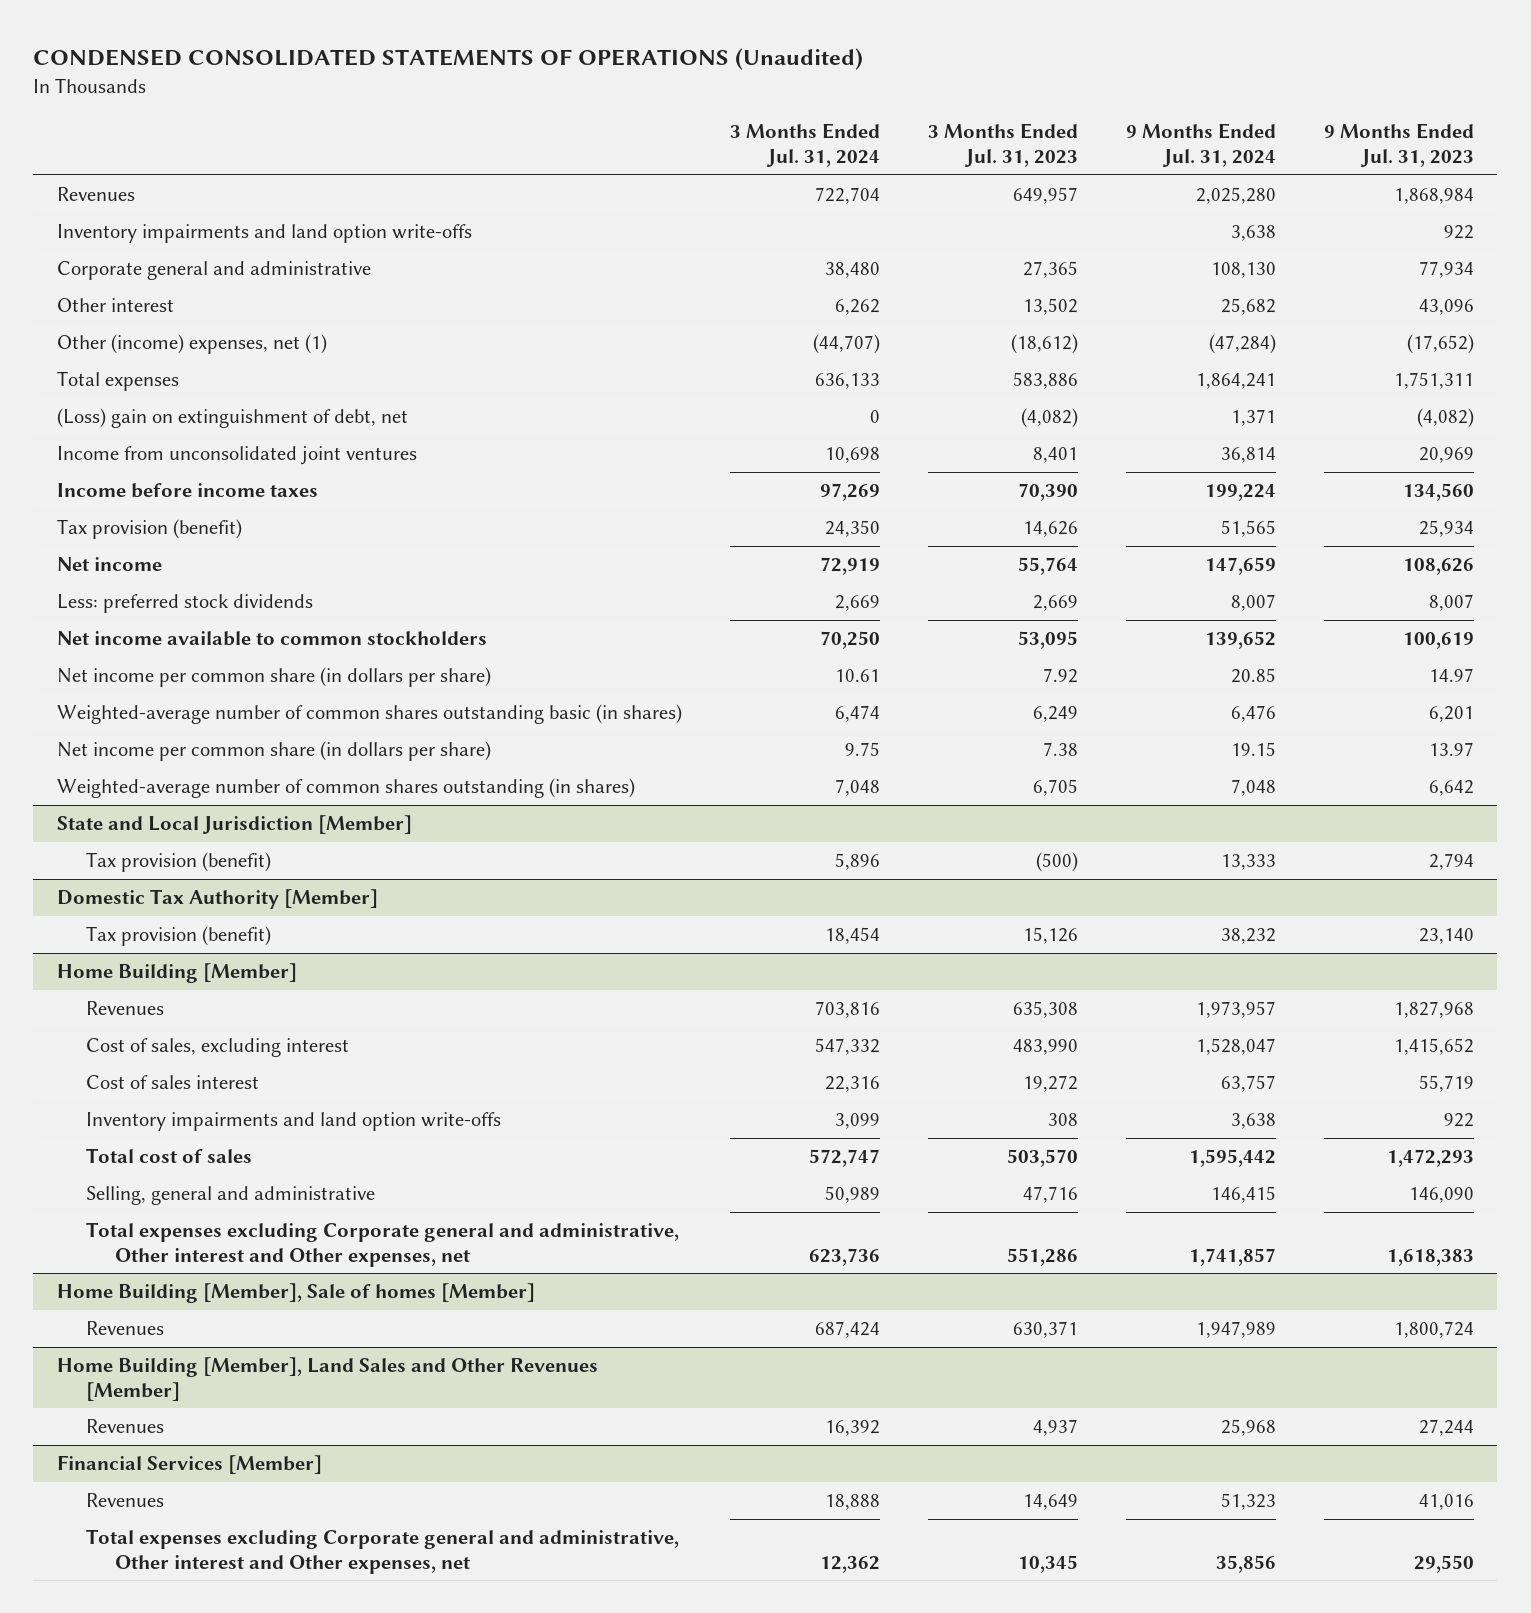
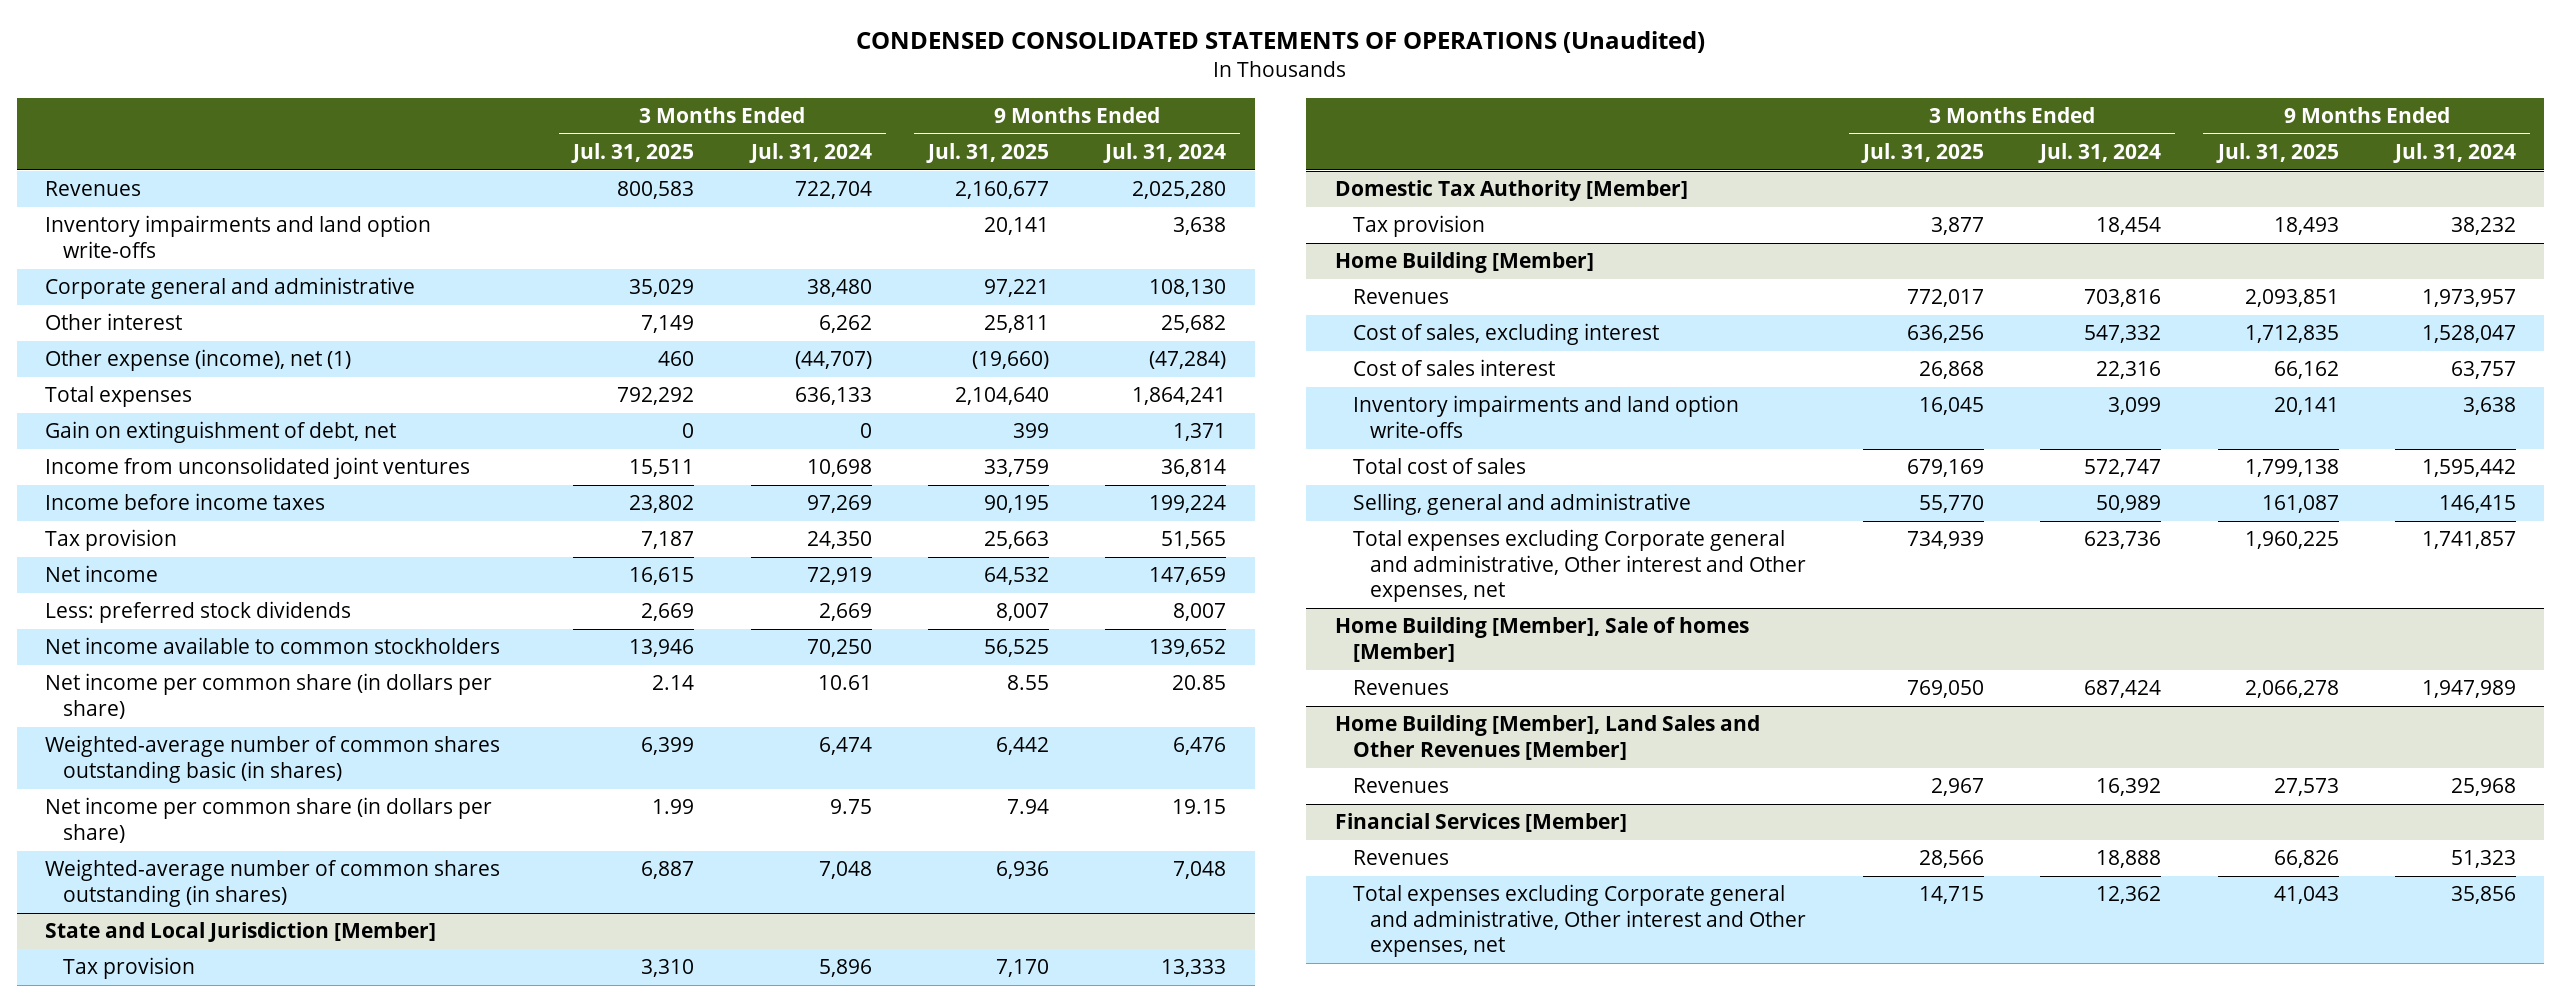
[927,123,1078,168] 3 Months Ended Jul. 31, 2023 -> none
[1323,123,1474,168] 9 Months Ended Jul. 31, 2023 -> none
none -> [571,143,695,164] Jul. 31, 2025
none -> [925,143,1049,164] Jul. 31, 2025
[57,333,328,354] Other (income) expenses, net (1) -> [45,349,352,372] Other expense (income), net (1)
[57,407,409,428] (Loss) gain on extinguishment of debt, net -> [45,421,397,444] Gain on extinguishment of debt, net
[57,518,243,539] Tax provision (benefit) -> [45,529,178,552] Tax provision
[85,851,271,872] Tax provision (benefit) -> [62,957,195,980] Tax provision
[85,925,271,946] Tax provision (benefit) -> [1352,215,1485,238] Tax provision

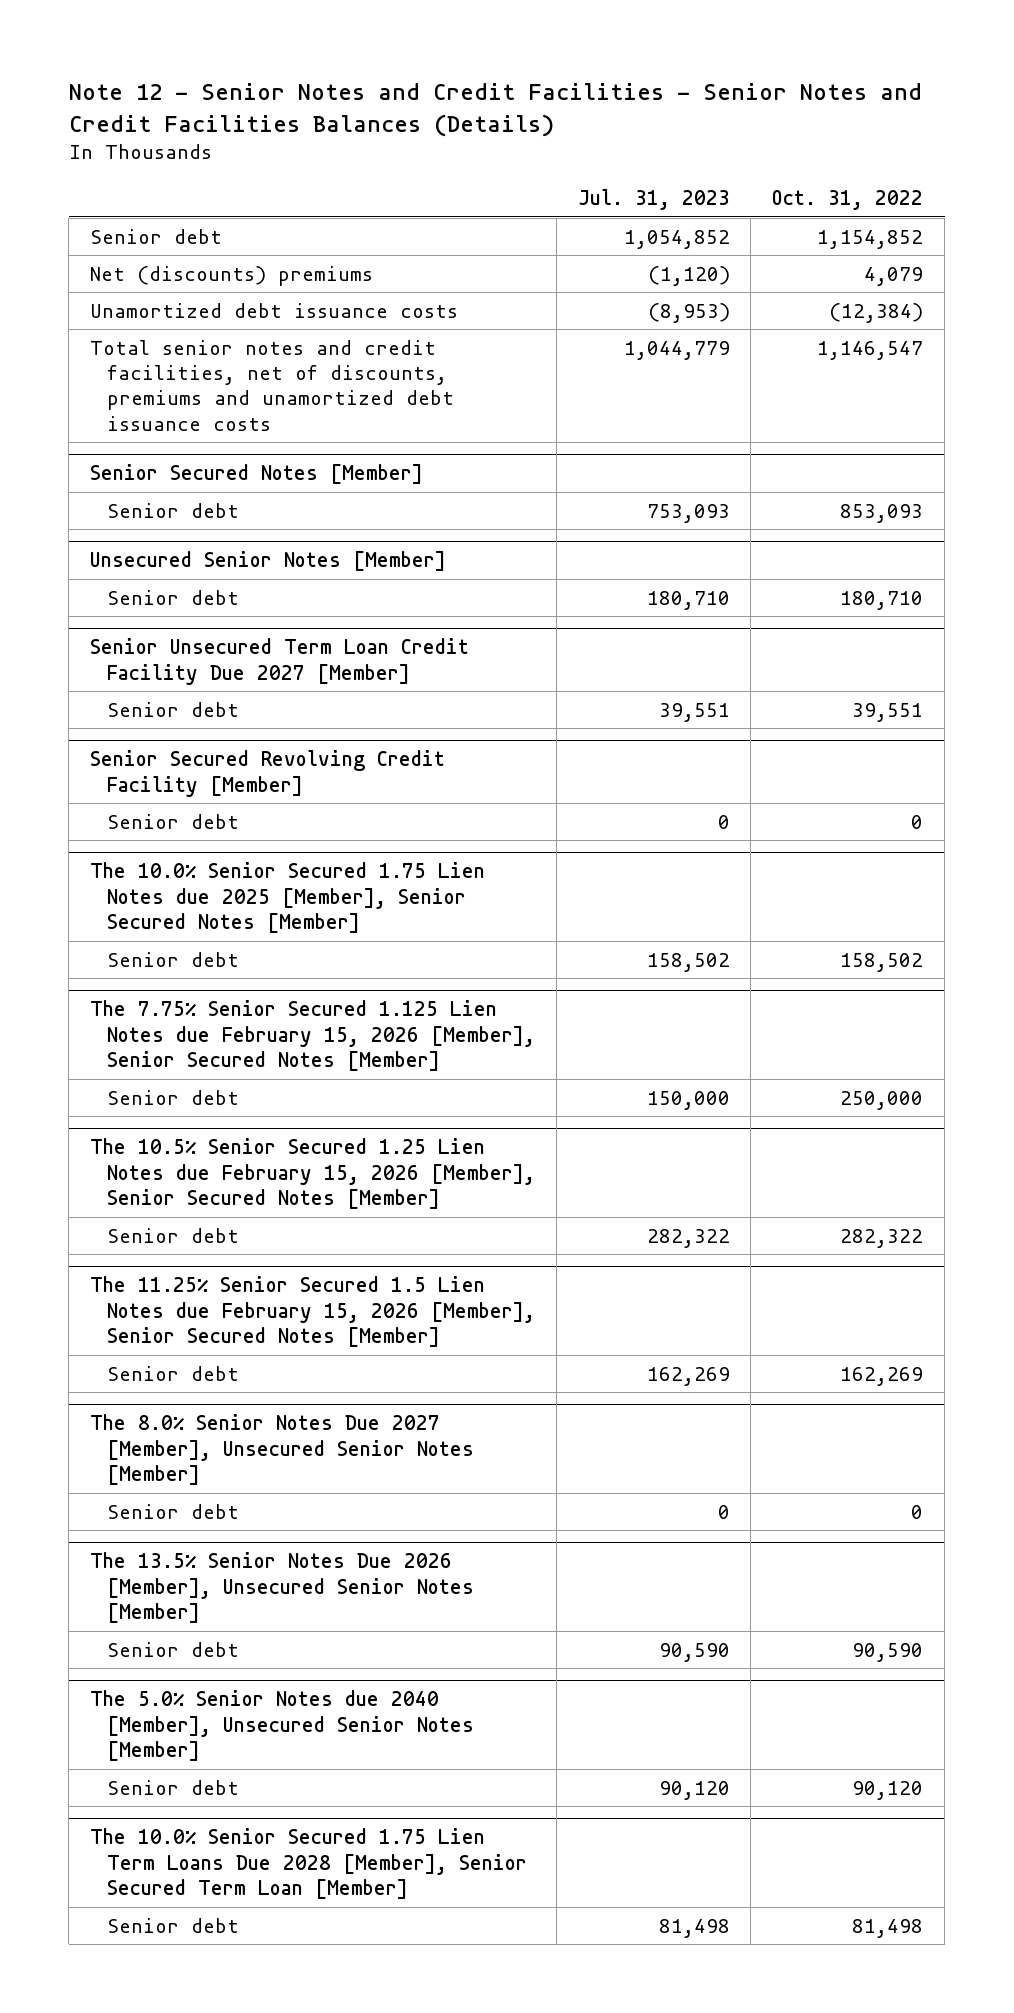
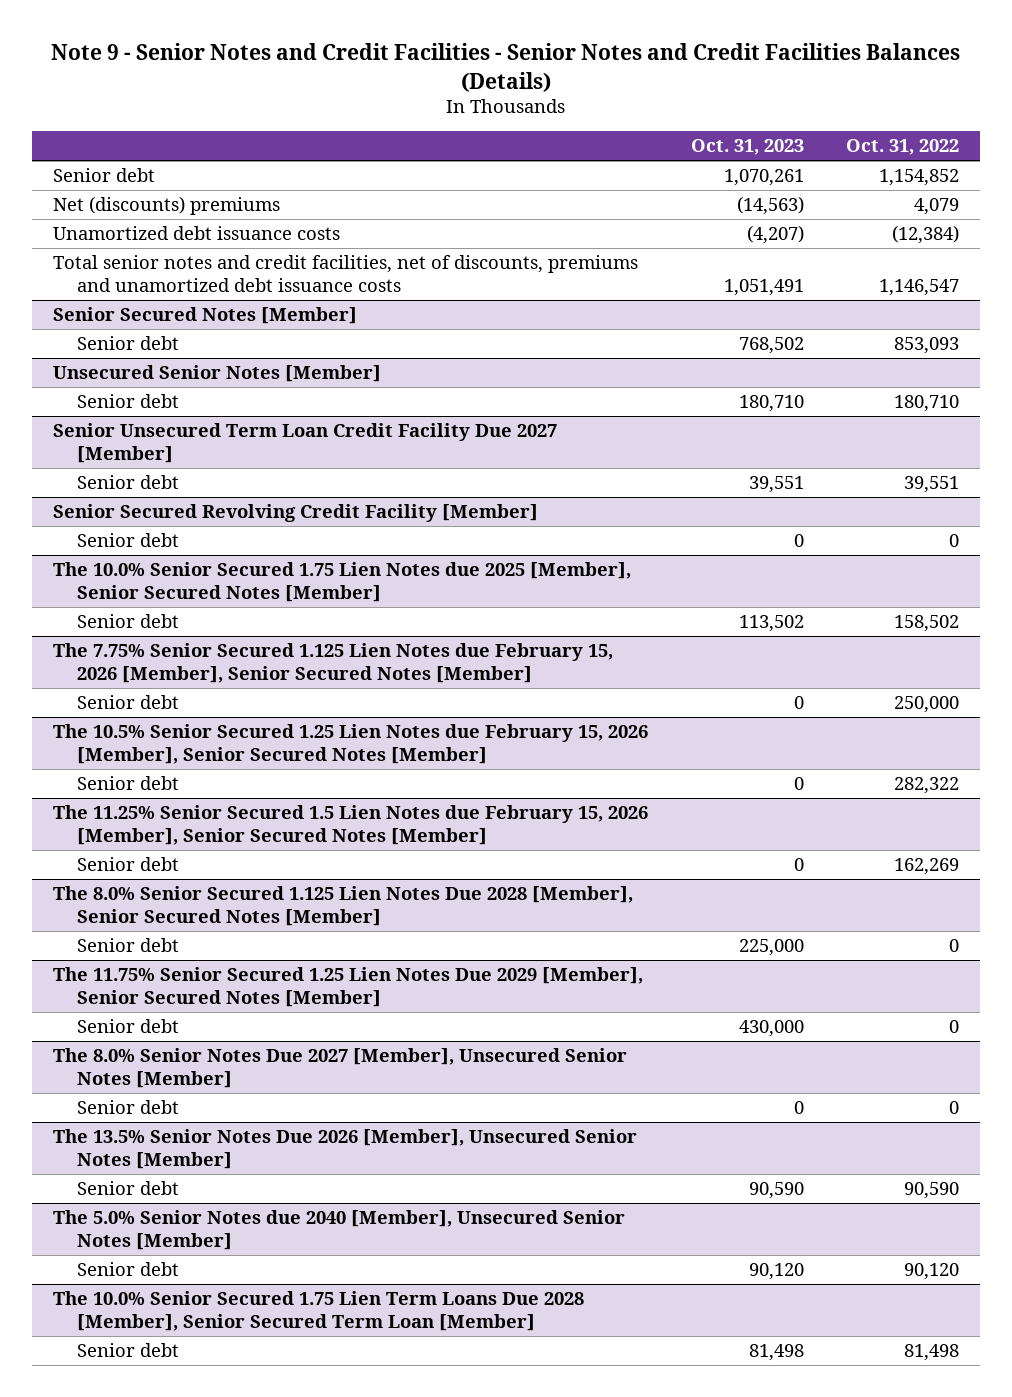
[68,83,922,138] Note 12 - Senior Notes and Credit Facilities - Senior Notes and Credit Facilities Balances (Details) -> [51,43,961,92] Note 9 - Senior Notes and Credit Facilities - Senior Notes and Credit Facilities Balances (Details)
[577,189,730,211] Jul. 31, 2023 -> none
none -> [690,139,804,156] Oct. 31, 2023
none -> [53,886,634,927] The 8.0% Senior Secured 1.125 Lien Notes Due 2028 [Member], Senior Secured Notes [Member]
none -> [76,938,179,953] Senior debt
none -> [53,967,644,1008] The 11.75% Senior Secured 1.25 Lien Notes Due 2029 [Member], Senior Secured Notes [Member]
none -> [76,1019,179,1034] Senior debt

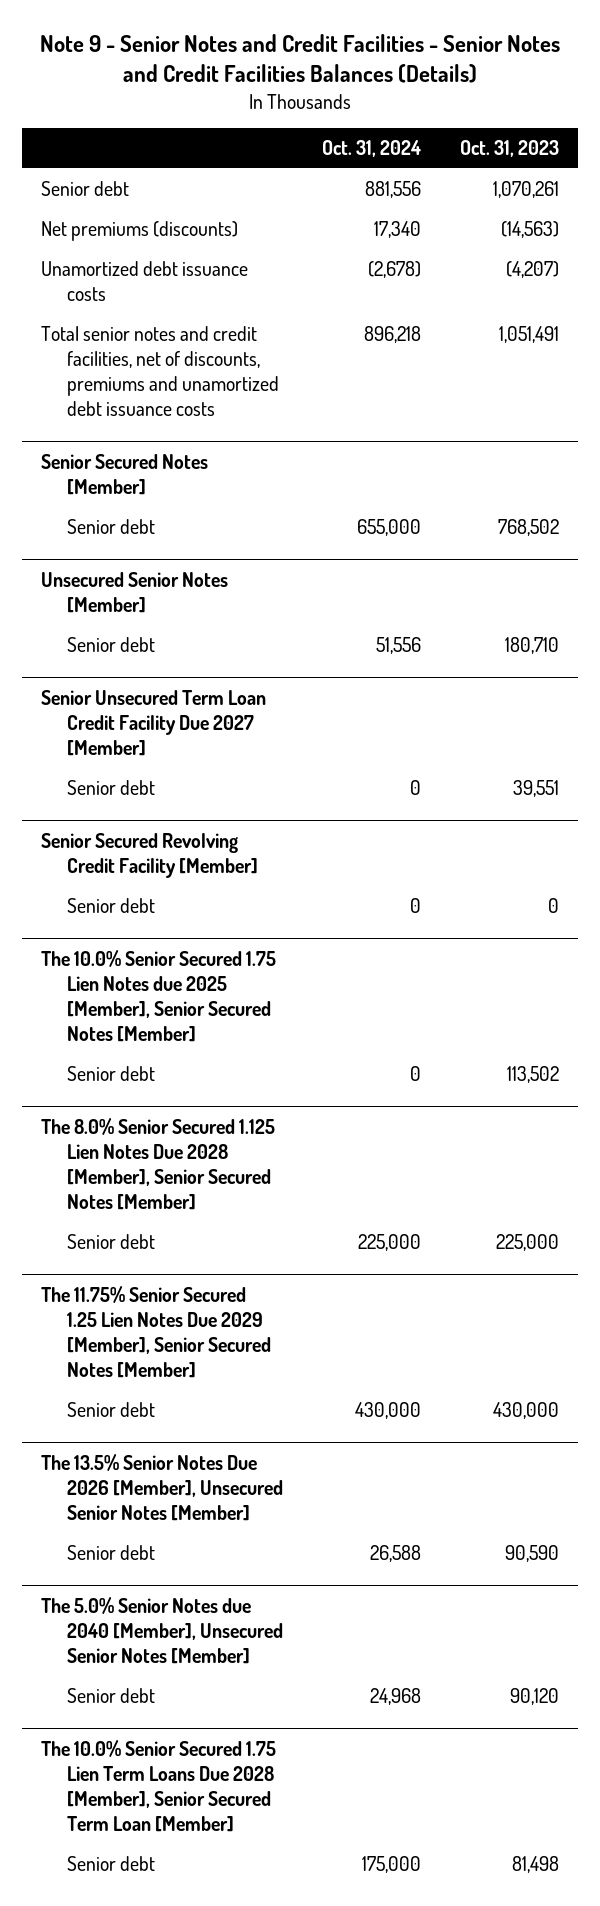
[845,139,959,156] Oct. 31, 2022 -> none
none -> [321,140,421,158] Oct. 31, 2024
[53,196,281,216] Net (discounts) premiums -> [41,221,239,242] Net premiums (discounts)
[53,643,614,684] The 7.75% Senior Secured 1.125 Lien Notes due February 15, 2026 [Member], Senior Secured Notes [Member] -> none
[76,695,179,710] Senior debt -> none
[53,724,649,765] The 10.5% Senior Secured 1.25 Lien Notes due February 15, 2026 [Member], Senior Secured Notes [Member] -> none
[76,776,179,791] Senior debt -> none
[53,805,649,846] The 11.25% Senior Secured 1.5 Lien Notes due February 15, 2026 [Member], Senior Secured Notes [Member] -> none
[76,857,179,872] Senior debt -> none
[53,1048,628,1089] The 8.0% Senior Notes Due 2027 [Member], Unsecured Senior Notes [Member] -> none
[76,1100,179,1115] Senior debt -> none

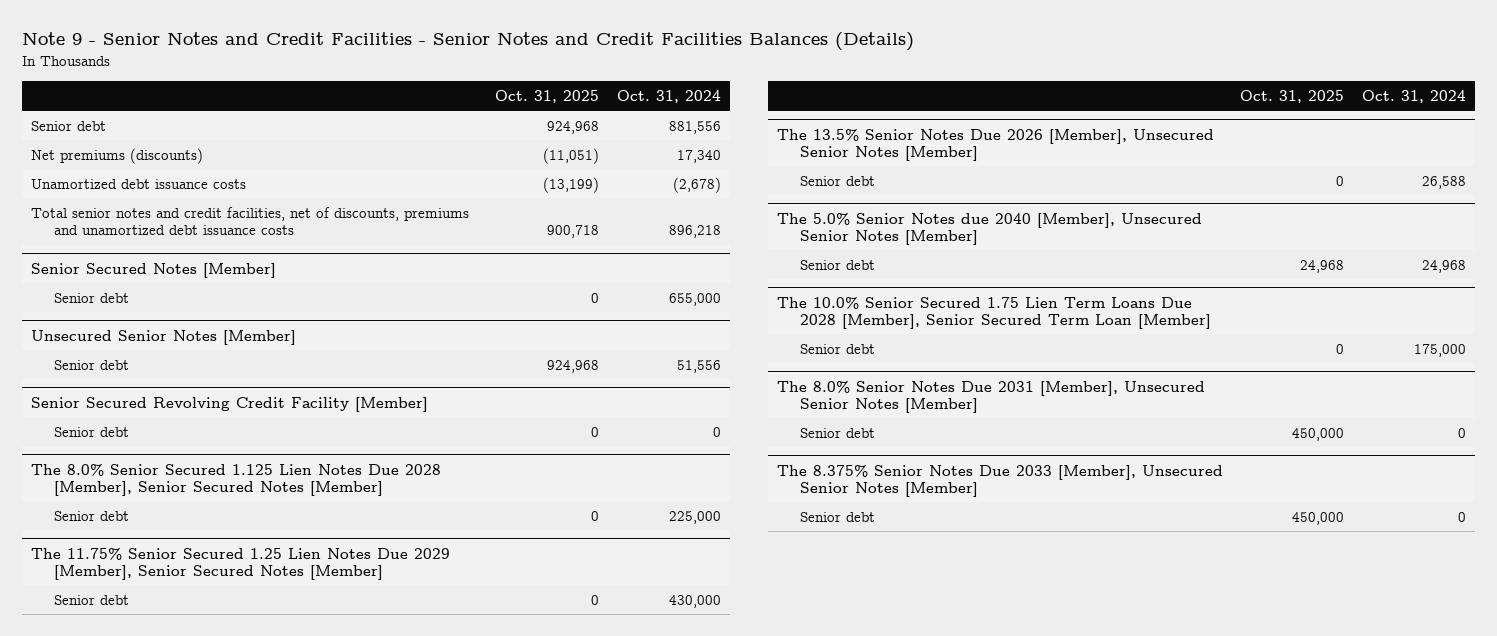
[459,140,559,158] Oct. 31, 2023 -> none
none -> [494,89,599,103] Oct. 31, 2025
[41,689,267,756] Senior Unsecured Term Loan Credit Facility Due 2027 [Member] -> none
[67,780,156,796] Senior debt -> none
[41,949,277,1043] The 10.0% Senior Secured 1.75 Lien Notes due 2025 [Member], Senior Secured Notes [Member] -> none
[67,1066,156,1082] Senior debt -> none
none -> [776,380,1205,414] The 8.0% Senior Notes Due 2031 [Member], Unsecured Senior Notes [Member]
none -> [800,427,876,438] Senior debt
none -> [776,464,1223,498] The 8.375% Senior Notes Due 2033 [Member], Unsecured Senior Notes [Member]
none -> [800,511,876,522] Senior debt

